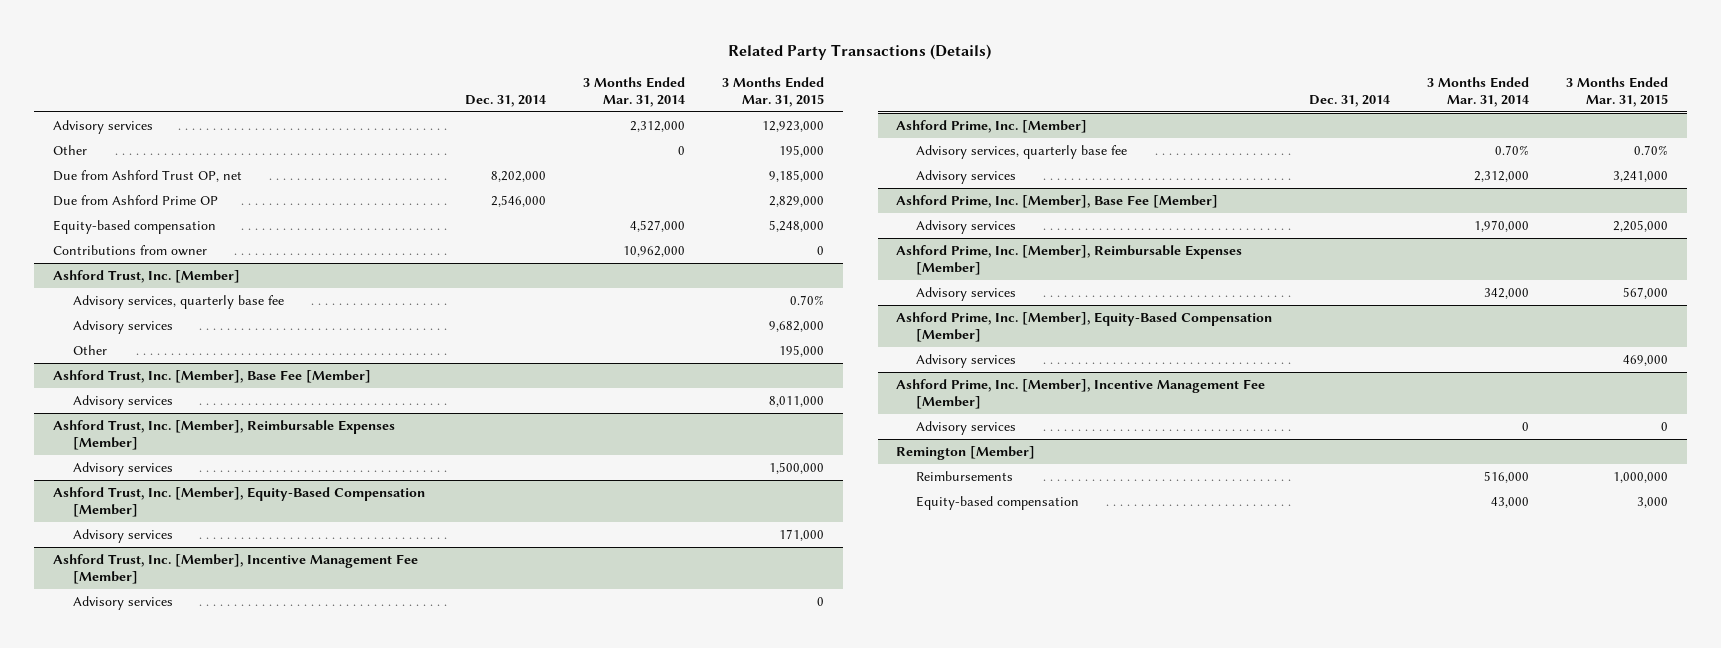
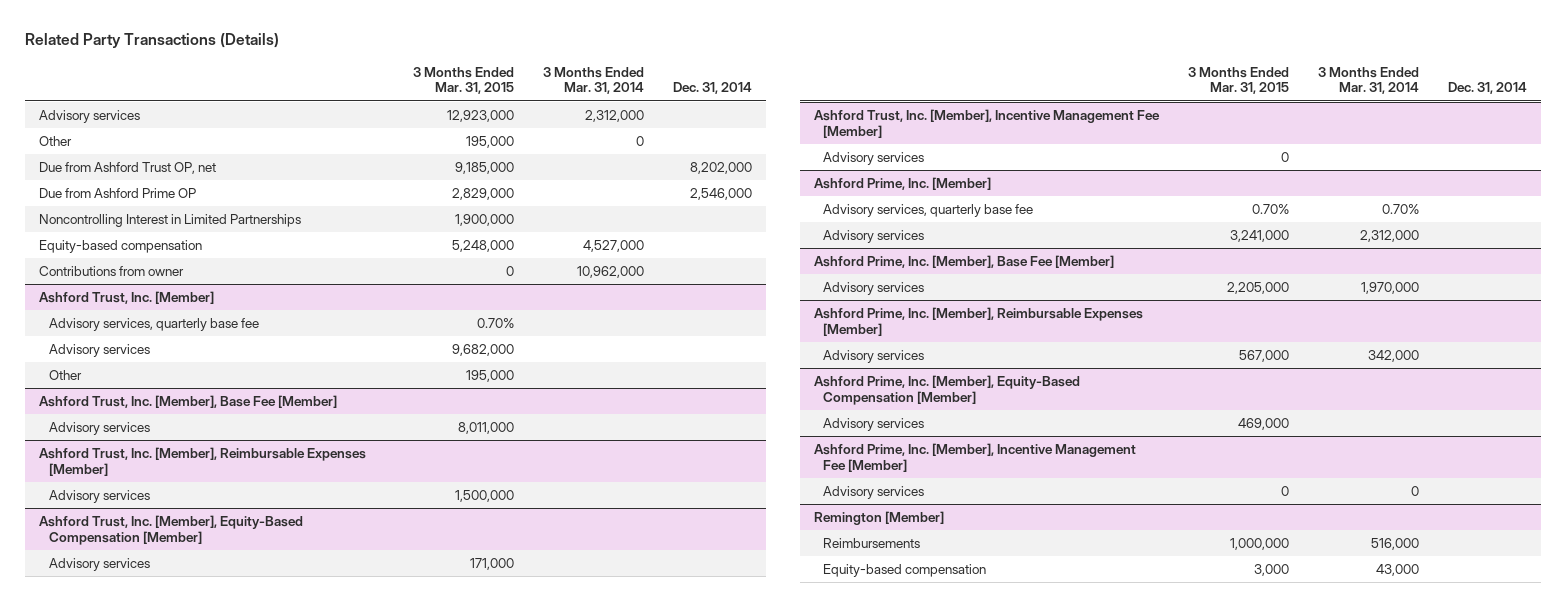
none -> [39,213,302,227] Noncontrolling Interest in Limited Partnerships

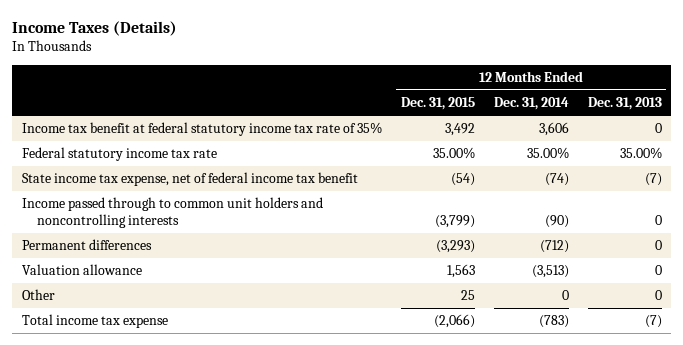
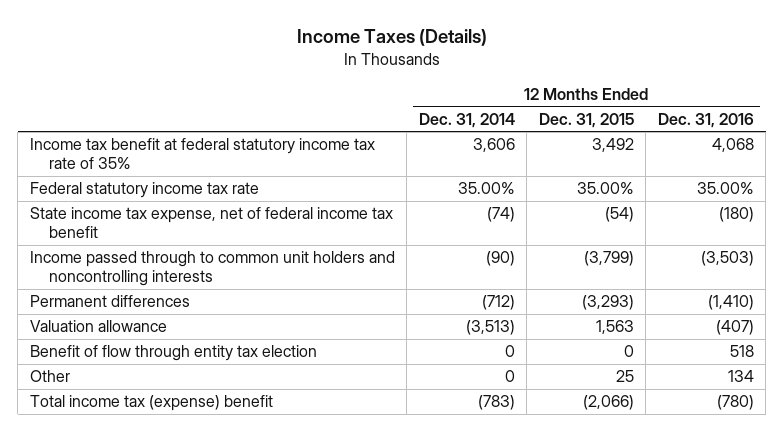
[587,97,662,111] Dec. 31, 2013 -> none
none -> [657,112,754,128] Dec. 31, 2016
none -> [29,345,317,362] Benefit of flow through entity tax election
[21,314,168,329] Total income tax expense -> [29,395,273,412] Total income tax (expense) benefit

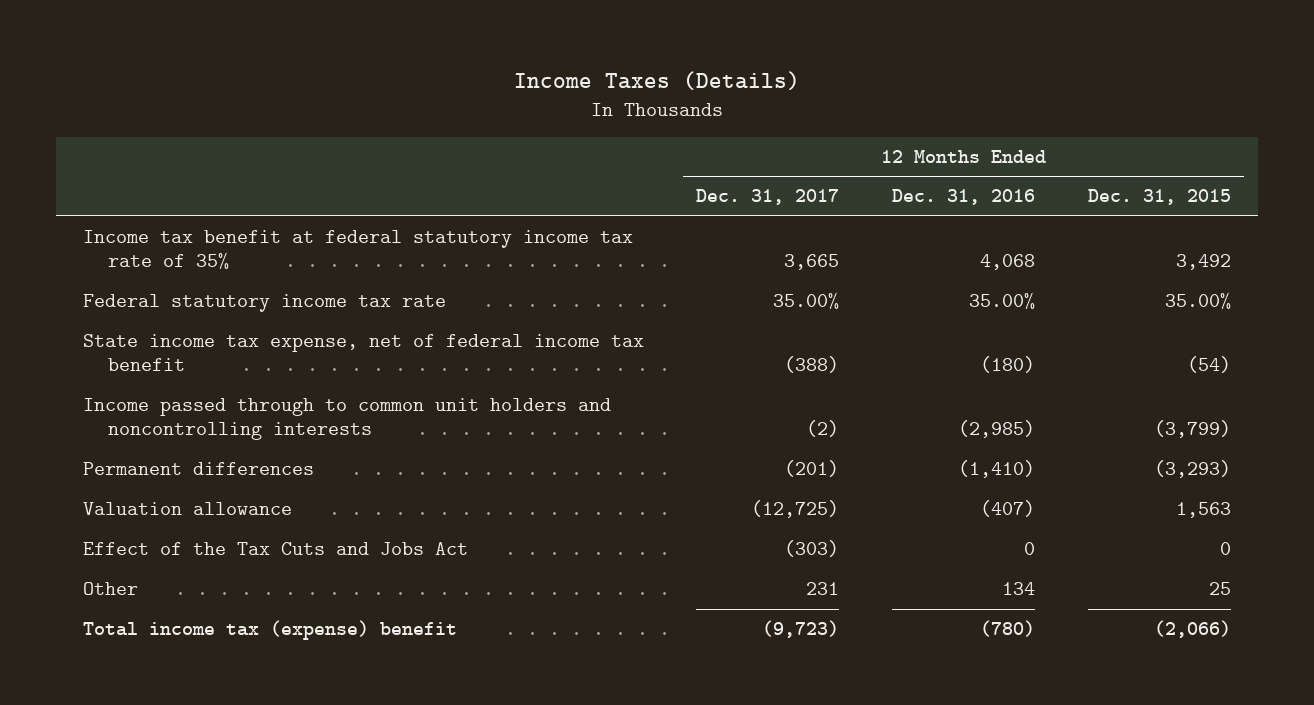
[418,112,515,128] Dec. 31, 2014 -> none
none -> [696,189,840,206] Dec. 31, 2017
[700,251,754,267] (3,503) -> [958,420,1036,439] (2,985)
[29,345,317,362] Benefit of flow through entity tax election -> none
none -> [82,542,468,556] Effect of the Tax Cuts and Jobs Act

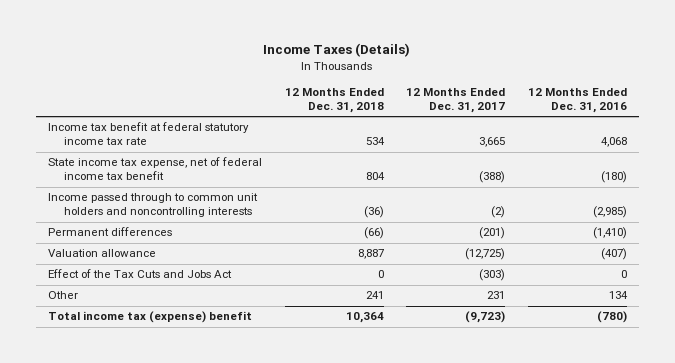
[1088,189,1232,206] Dec. 31, 2015 -> none
none -> [284,87,384,113] 12 Months Ended Dec. 31, 2018
[82,294,446,313] Federal statutory income tax rate -> none
[82,230,633,270] Income tax benefit at federal statutory income tax rate of 35% -> [47,122,249,146] Income tax benefit at federal statutory income tax rate

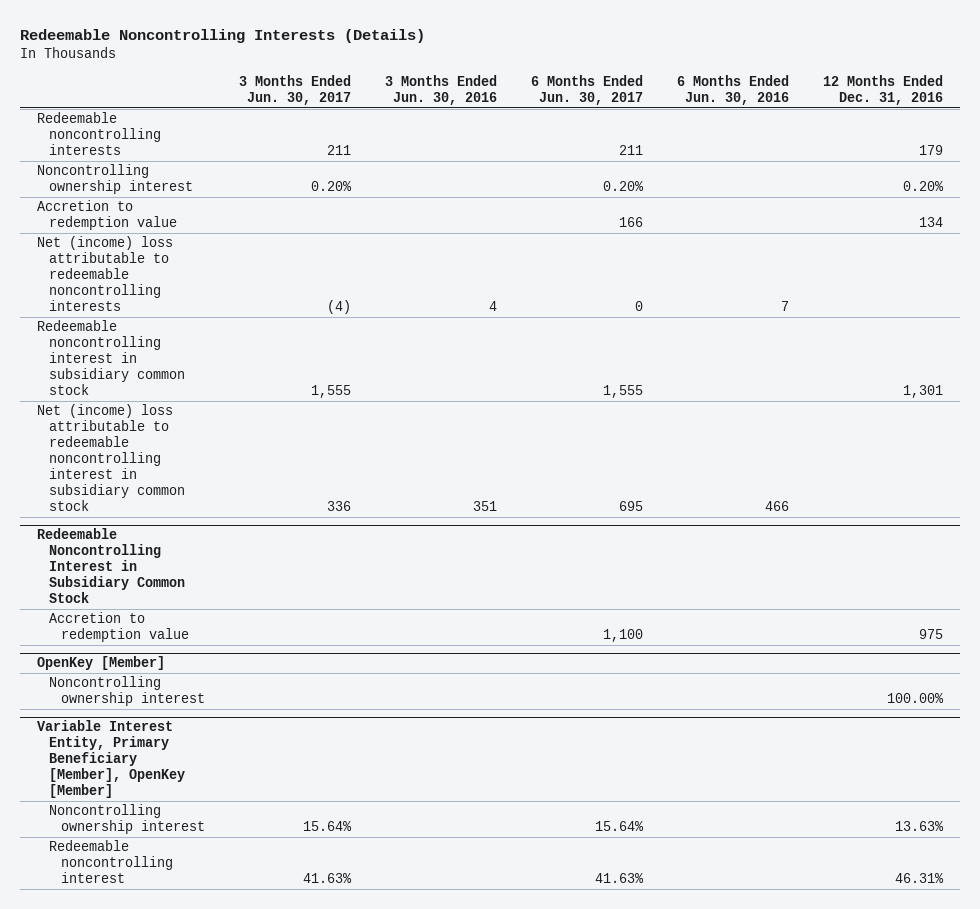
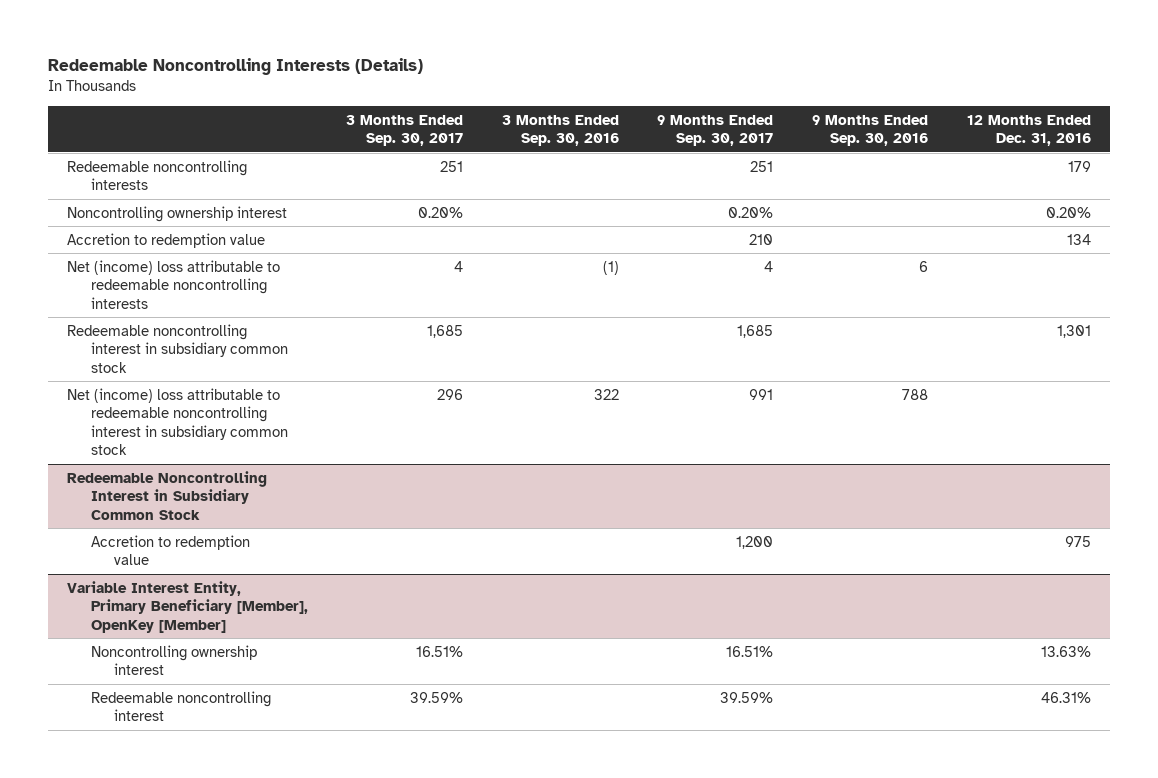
[239,74,352,106] 3 Months Ended Jun. 30, 2017 -> none
[385,74,498,106] 3 Months Ended Jun. 30, 2016 -> none
[531,74,644,106] 6 Months Ended Jun. 30, 2017 -> none
[676,74,789,106] 6 Months Ended Jun. 30, 2016 -> none
none -> [346,114,464,147] 3 Months Ended Sep. 30, 2017
none -> [501,114,619,147] 3 Months Ended Sep. 30, 2016
none -> [657,114,774,147] 9 Months Ended Sep. 30, 2017
none -> [812,114,929,147] 9 Months Ended Sep. 30, 2016
[36,656,165,671] OpenKey [Member] -> none
[49,676,206,707] Noncontrolling ownership interest -> none

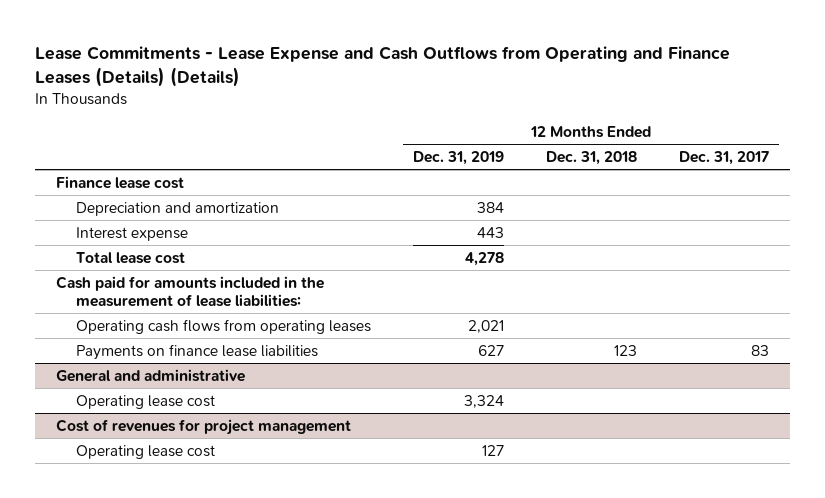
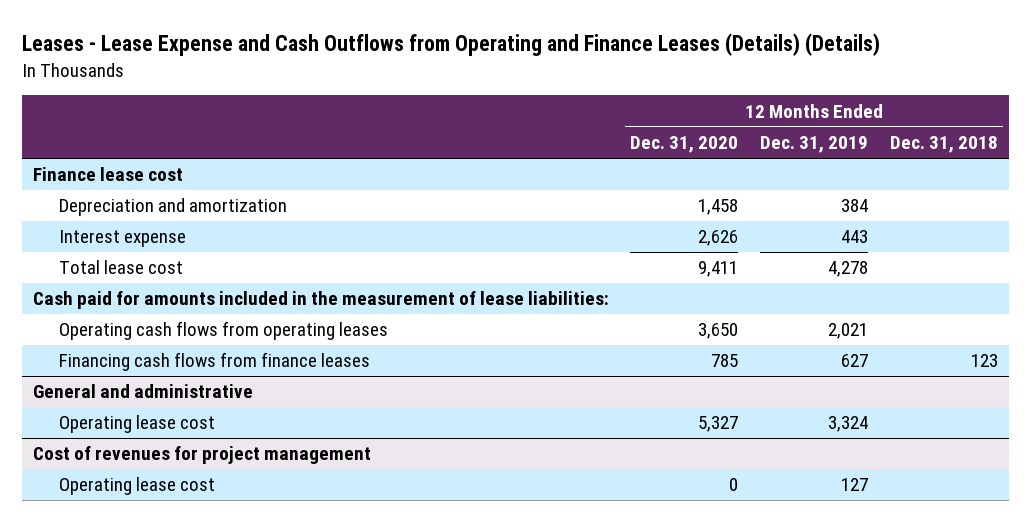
[35,46,731,88] Lease Commitments - Lease Expense and Cash Outflows from Operating and Finance Leases (Details) (Details) -> [21,33,880,57] Leases - Lease Expense and Cash Outflows from Operating and Finance Leases (Details) (Details)
[678,151,769,166] Dec. 31, 2017 -> none
none -> [630,136,739,154] Dec. 31, 2020
[76,343,319,360] Payments on finance lease liabilities -> [58,352,370,372] Financing cash flows from finance leases

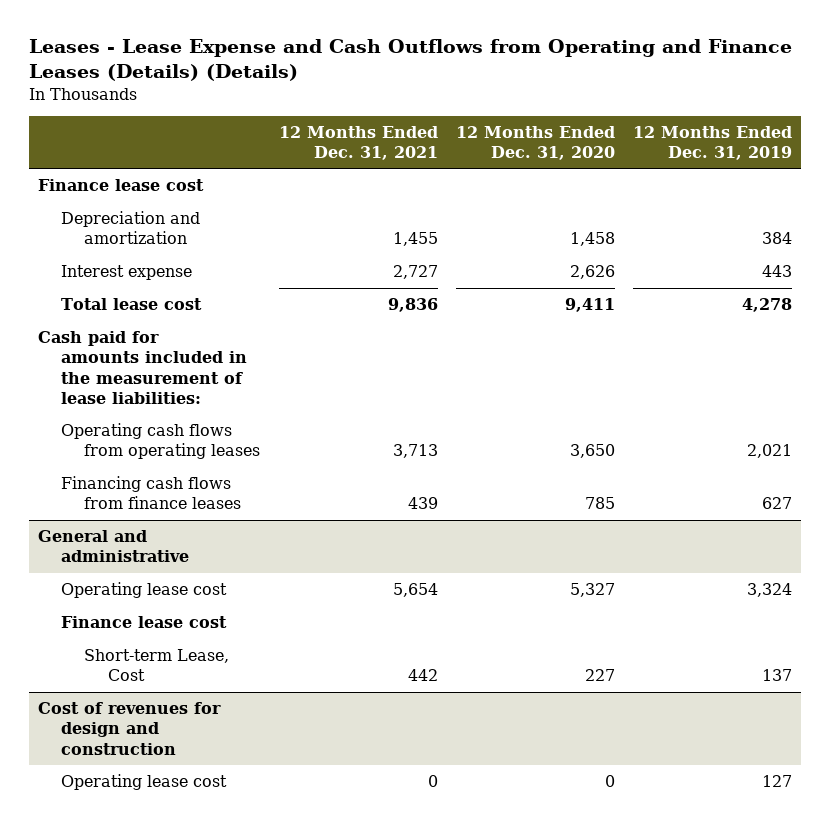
[889,136,998,154] Dec. 31, 2018 -> none
none -> [278,125,438,160] 12 Months Ended Dec. 31, 2021
[32,446,371,465] Cost of revenues for project management -> none
none -> [61,616,228,629] Finance lease cost
none -> [84,649,230,682] Short-term Lease, Cost
none -> [37,702,221,755] Cost of revenues for design and construction

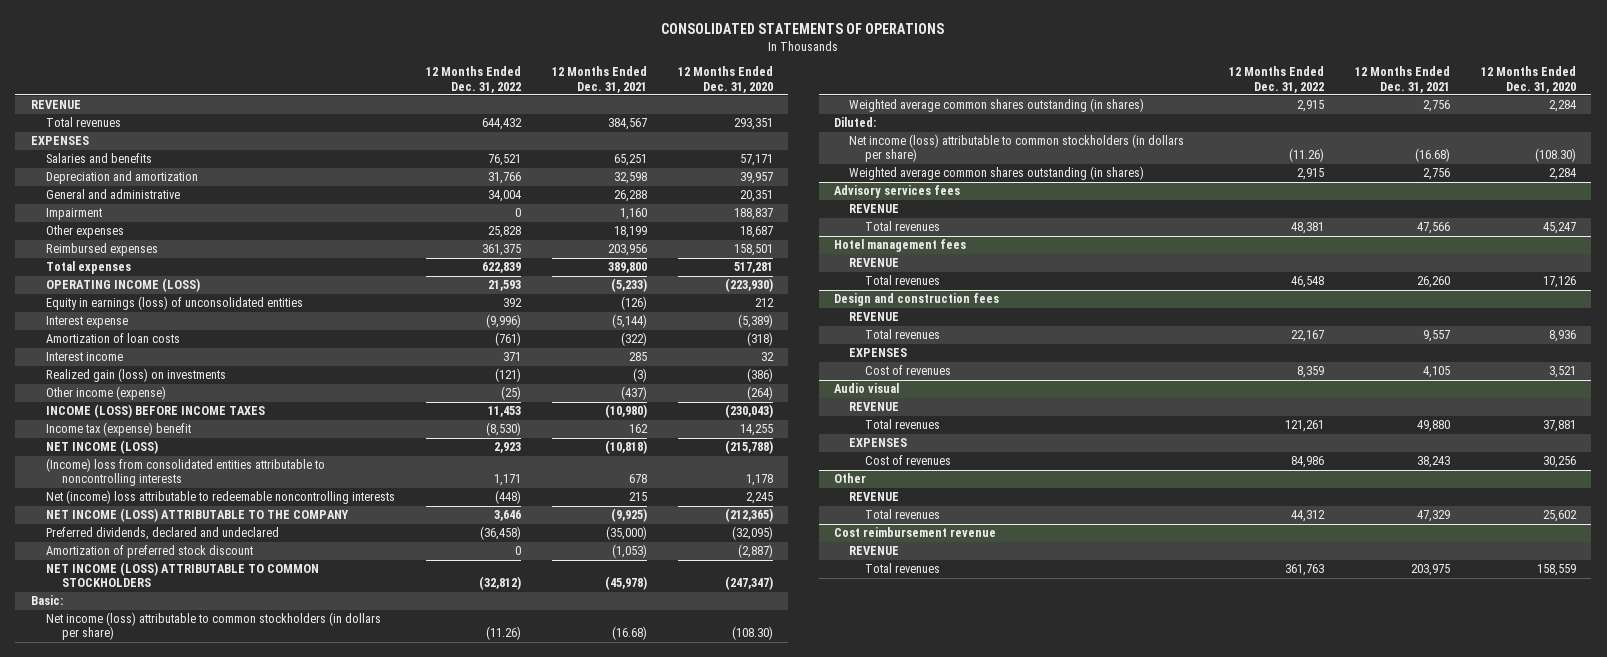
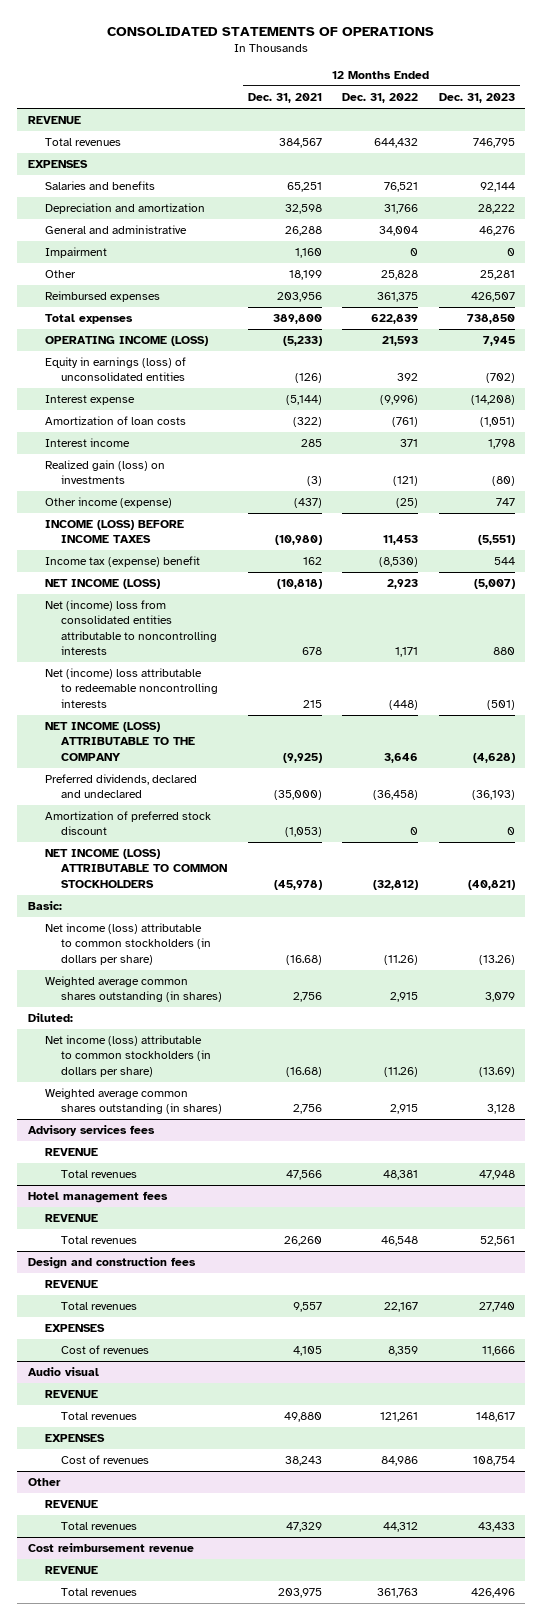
[677,66,773,93] 12 Months Ended Dec. 31, 2020 -> none
none -> [439,92,516,103] Dec. 31, 2023
[46,225,125,239] Other expenses -> [44,270,76,279] Other
[46,458,326,487] (Income) loss from consolidated entities attributable to noncontrolling interests -> [44,600,218,655] Net (income) loss from consolidated entities attributable to noncontrolling interests

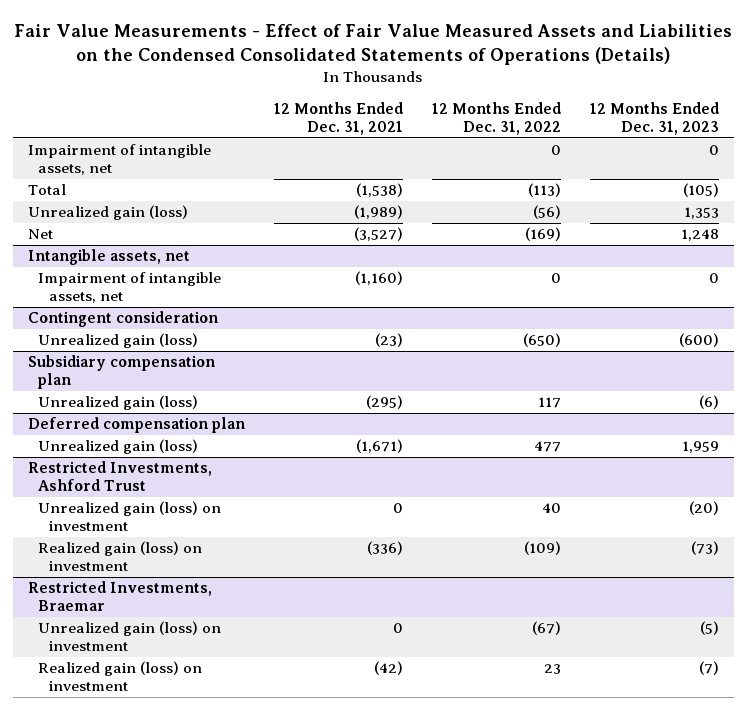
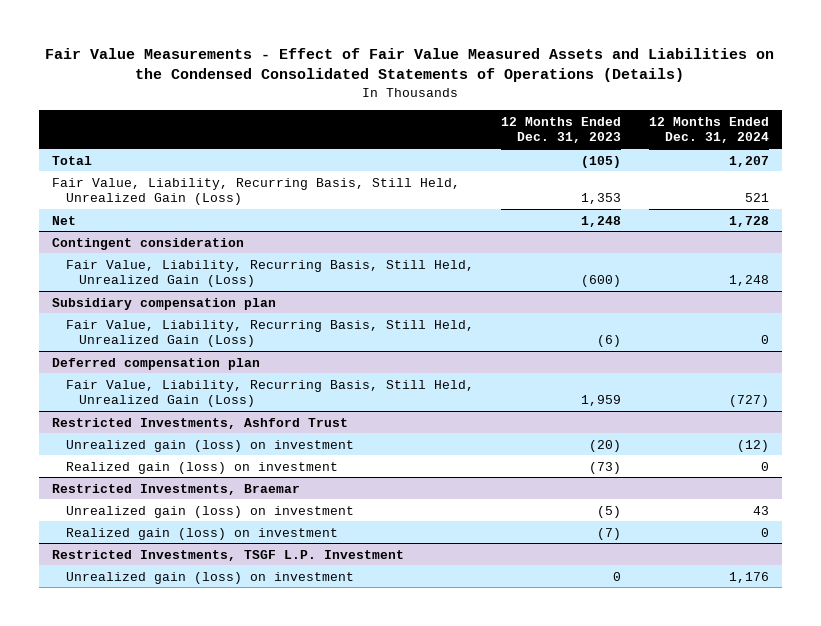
[273,102,403,136] 12 Months Ended Dec. 31, 2021 -> none
[431,102,561,136] 12 Months Ended Dec. 31, 2022 -> none
none -> [648,116,769,144] 12 Months Ended Dec. 31, 2024
[27,144,211,176] Impairment of intangible assets, net -> none
[27,205,188,221] Unrealized gain (loss) -> [52,177,461,206] Fair Value, Liability, Recurring Basis, Still Held, Unrealized Gain (Loss)
[27,249,190,266] Intangible assets, net -> none
[38,272,222,304] Impairment of intangible assets, net -> none
[38,333,199,349] Unrealized gain (loss) -> [65,259,474,288] Fair Value, Liability, Recurring Basis, Still Held, Unrealized Gain (Loss)
[38,395,199,411] Unrealized gain (loss) -> [65,319,474,348] Fair Value, Liability, Recurring Basis, Still Held, Unrealized Gain (Loss)
[38,439,199,455] Unrealized gain (loss) -> [65,379,474,408] Fair Value, Liability, Recurring Basis, Still Held, Unrealized Gain (Loss)
none -> [52,549,405,561] Restricted Investments, TSGF L.P. Investment
none -> [65,571,354,584] Unrealized gain (loss) on investment

